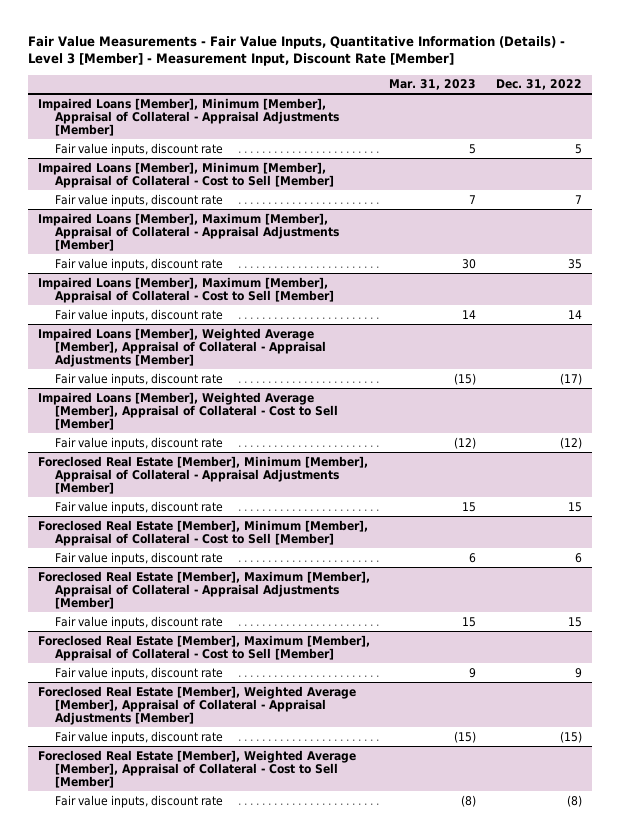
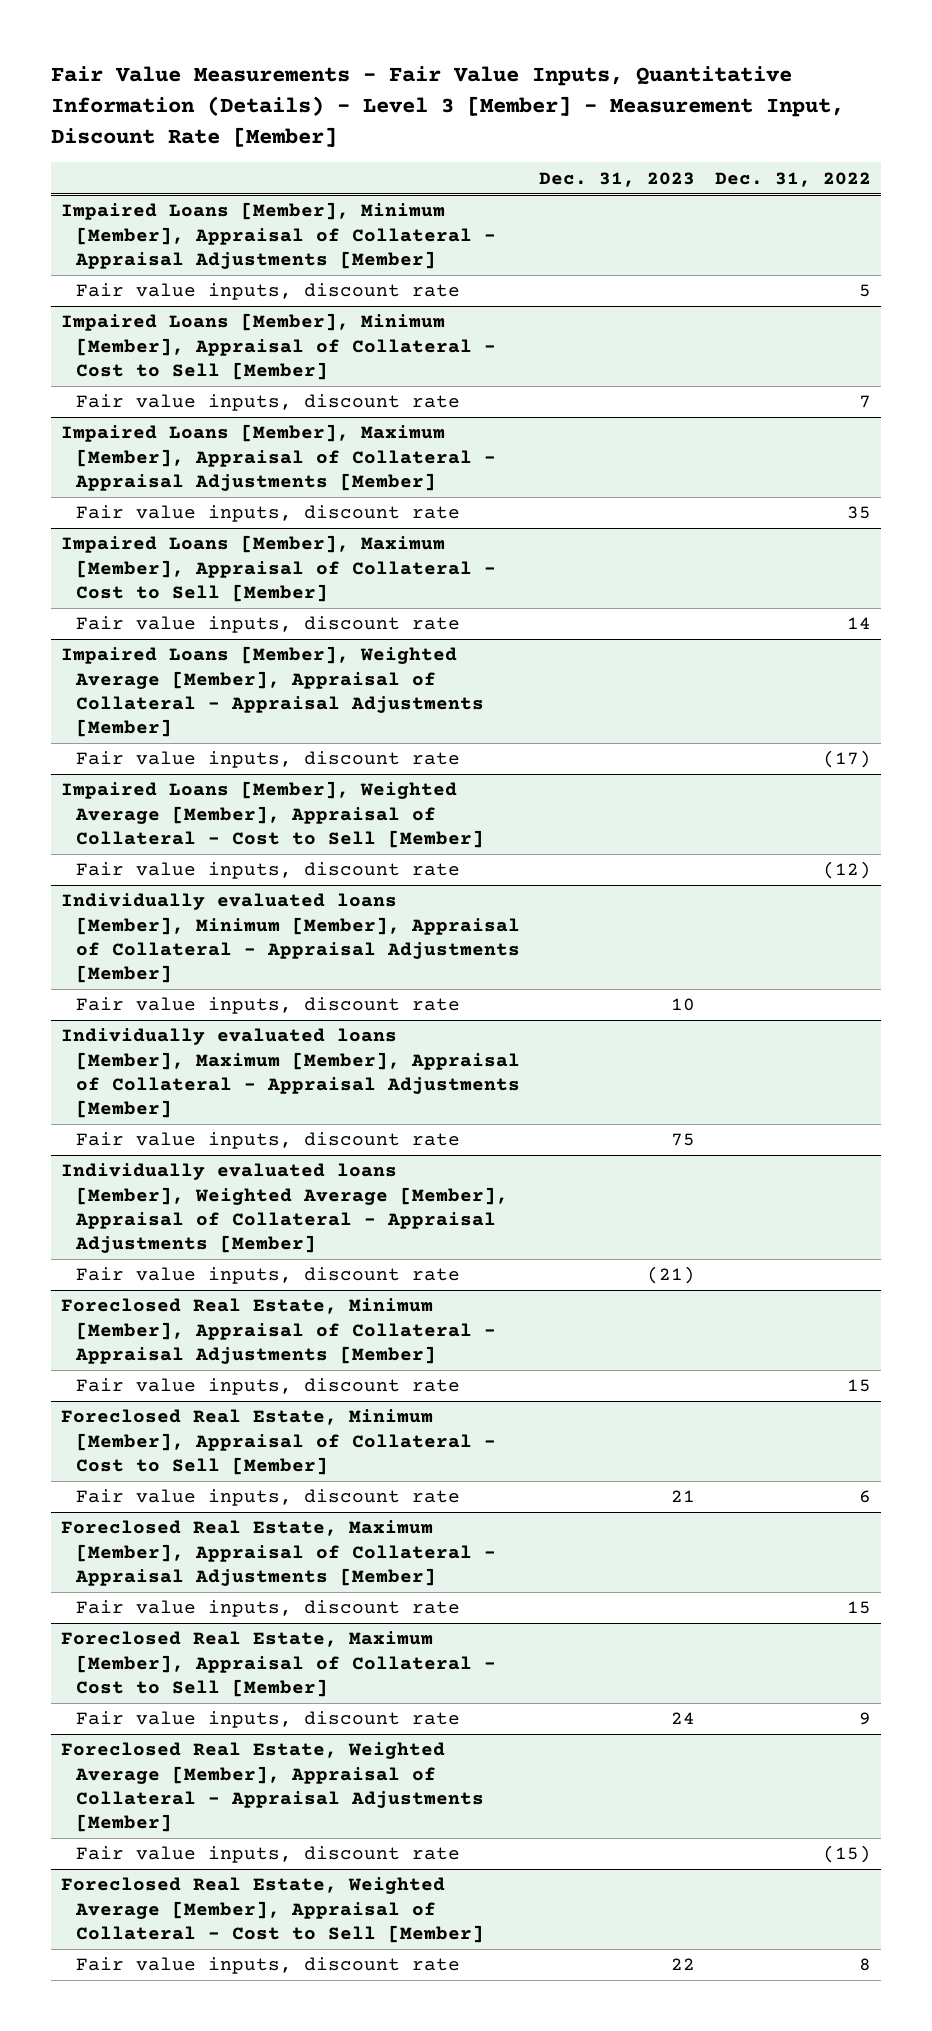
[389,79,477,91] Mar. 31, 2023 -> none
none -> [539,171,696,187] Dec. 31, 2023
none -> [60,893,520,983] Individually evaluated loans [Member], Minimum [Member], Appraisal of Collateral - Appraisal Adjustments [Member]
none -> [75,997,460,1015] Fair value inputs, discount rate
none -> [60,1028,520,1118] Individually evaluated loans [Member], Maximum [Member], Appraisal of Collateral - Appraisal Adjustments [Member]
none -> [75,1132,460,1150] Fair value inputs, discount rate
none -> [60,1163,508,1253] Individually evaluated loans [Member], Weighted Average [Member], Appraisal of Collateral - Appraisal Adjustments [Member]
none -> [75,1267,460,1285] Fair value inputs, discount rate
[37,455,368,495] Foreclosed Real Estate [Member], Minimum [Member], Appraisal of Collateral - Appraisal Adjustments [Member] -> [60,1298,496,1364] Foreclosed Real Estate, Minimum [Member], Appraisal of Collateral - Appraisal Adjustments [Member]
[37,519,368,546] Foreclosed Real Estate [Member], Minimum [Member], Appraisal of Collateral - Cost to Sell [Member] -> [60,1409,496,1475] Foreclosed Real Estate, Minimum [Member], Appraisal of Collateral - Cost to Sell [Member]
[37,570,370,610] Foreclosed Real Estate [Member], Maximum [Member], Appraisal of Collateral - Appraisal Adjustments [Member] -> [60,1520,496,1586] Foreclosed Real Estate, Maximum [Member], Appraisal of Collateral - Appraisal Adjustments [Member]
[37,634,370,661] Foreclosed Real Estate [Member], Maximum [Member], Appraisal of Collateral - Cost to Sell [Member] -> [60,1631,496,1697] Foreclosed Real Estate, Maximum [Member], Appraisal of Collateral - Cost to Sell [Member]
[37,685,356,726] Foreclosed Real Estate [Member], Weighted Average [Member], Appraisal of Collateral - Appraisal Adjustments [Member] -> [60,1742,484,1832] Foreclosed Real Estate, Weighted Average [Member], Appraisal of Collateral - Appraisal Adjustments [Member]
[37,749,356,789] Foreclosed Real Estate [Member], Weighted Average [Member], Appraisal of Collateral - Cost to Sell [Member] -> [60,1877,484,1943] Foreclosed Real Estate, Weighted Average [Member], Appraisal of Collateral - Cost to Sell [Member]
[566,794,582,807] (8) -> [859,1958,872,1972] 8

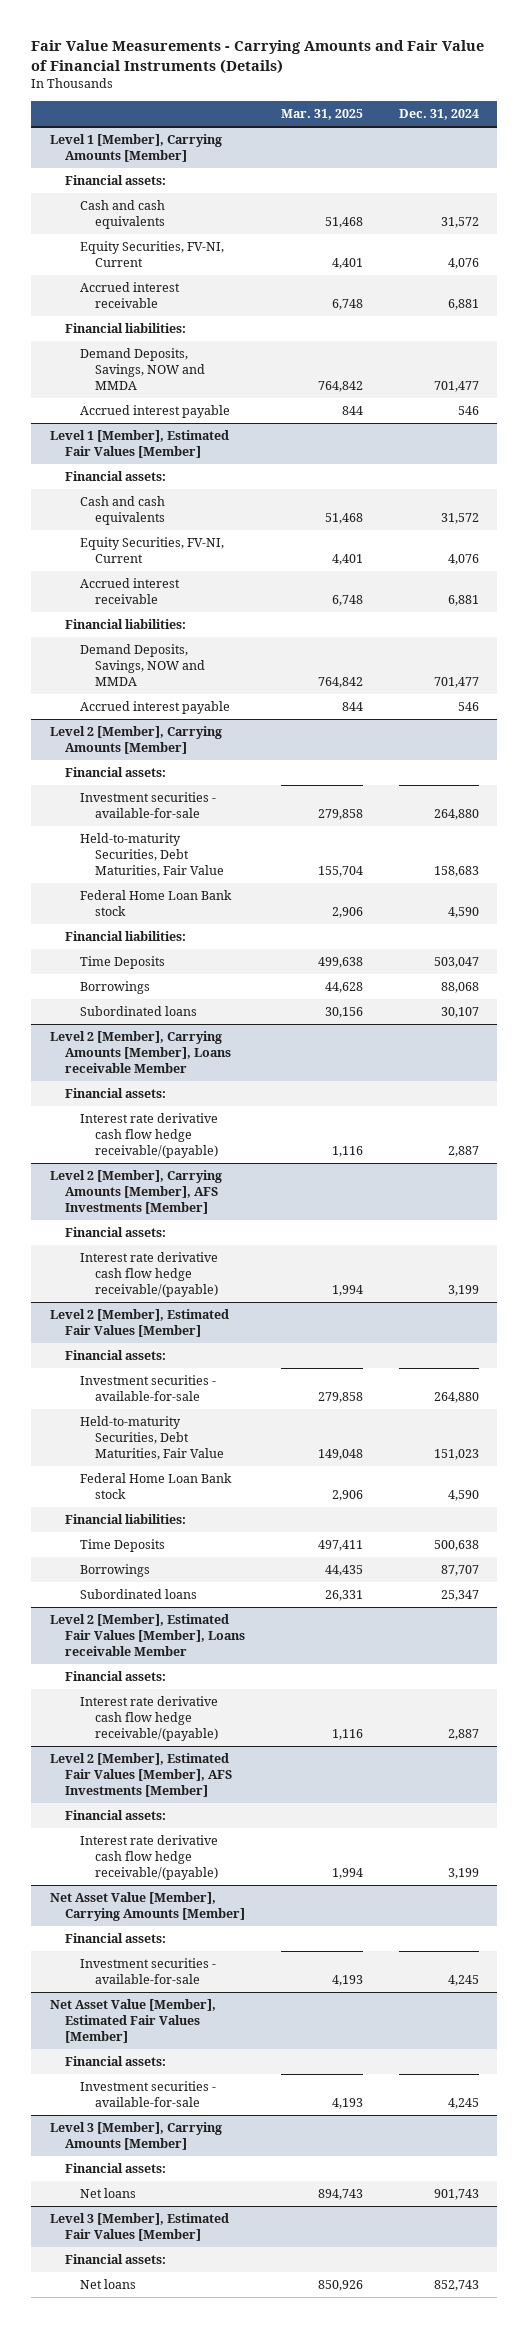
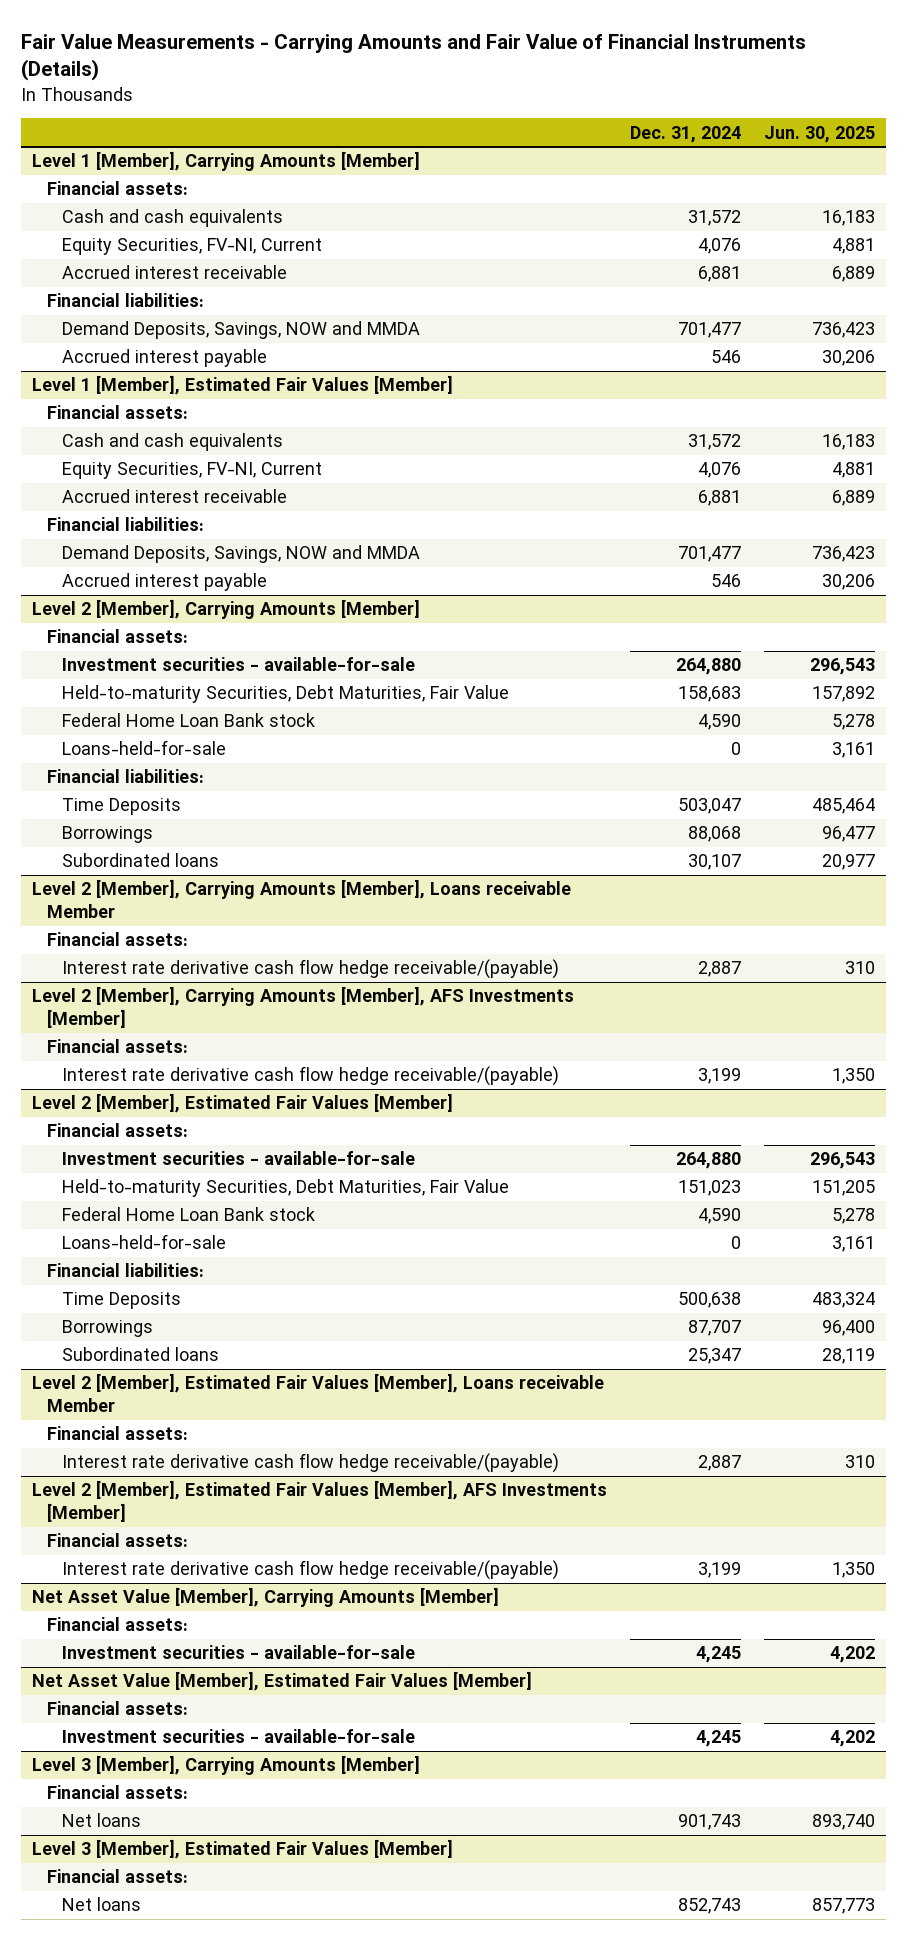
[280,108,363,120] Mar. 31, 2025 -> none
none -> [763,125,875,143] Jun. 30, 2025
none -> [61,740,226,756] Loans-held-for-sale
none -> [61,1234,226,1250] Loans-held-for-sale

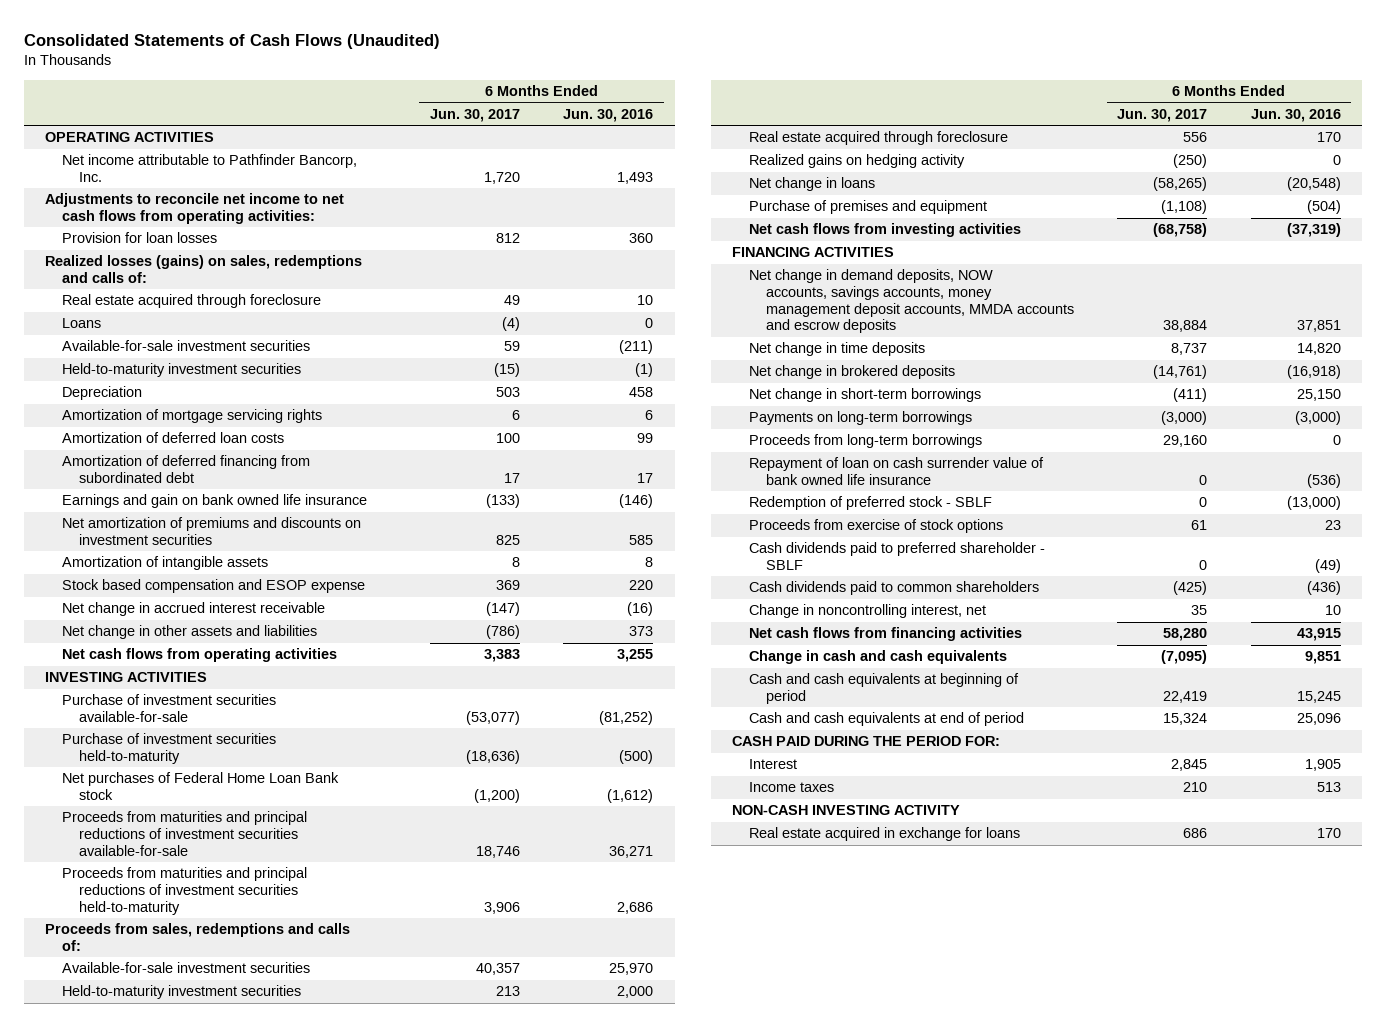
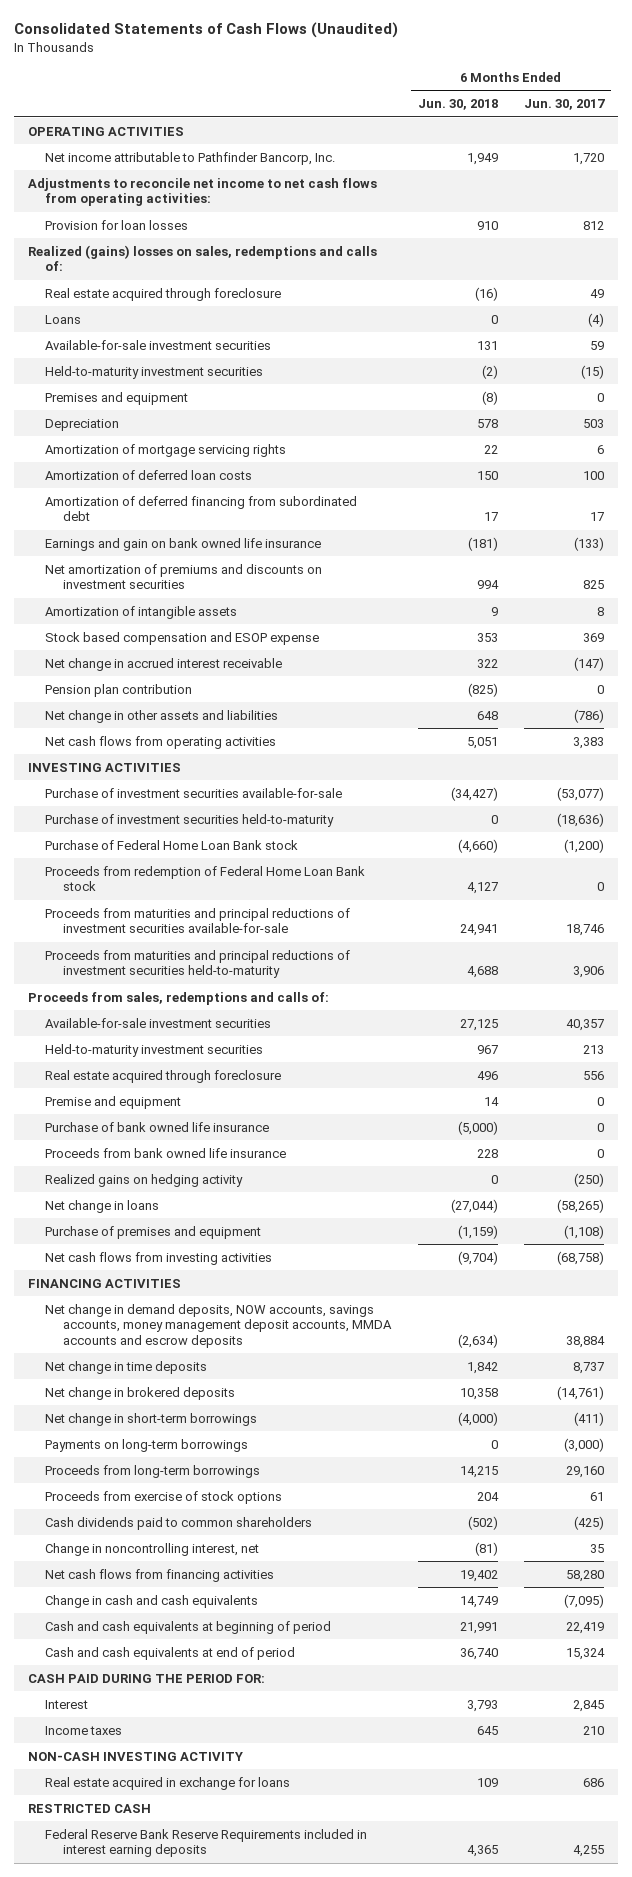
[563,108,654,122] Jun. 30, 2016 -> none
none -> [417,99,498,111] Jun. 30, 2018
[45,255,363,283] Realized losses (gains) on sales, redemptions and calls of: -> [27,244,377,272] Realized (gains) losses on sales, redemptions and calls of:
none -> [45,391,189,405] Premises and equipment
none -> [45,683,193,697] Pension plan contribution
[62,772,340,800] Net purchases of Federal Home Loan Bank stock -> [45,839,299,850] Purchase of Federal Home Loan Bank stock
none -> [45,865,366,892] Proceeds from redemption of Federal Home Loan Bank stock
none -> [45,1095,182,1109] Premise and equipment
none -> [45,1121,270,1132] Purchase of bank owned life insurance
none -> [45,1147,287,1158] Proceeds from bank owned life insurance
[749,457,1045,485] Repayment of loan on cash surrender value of bank owned life insurance -> none
[749,496,993,511] Redemption of preferred stock - SBLF -> none
[749,542,1046,570] Cash dividends paid to preferred shareholder - SBLF -> none
none -> [27,1803,151,1813] RESTRICTED CASH
none -> [45,1828,368,1858] Federal Reserve Bank Reserve Requirements included in interest earning deposits

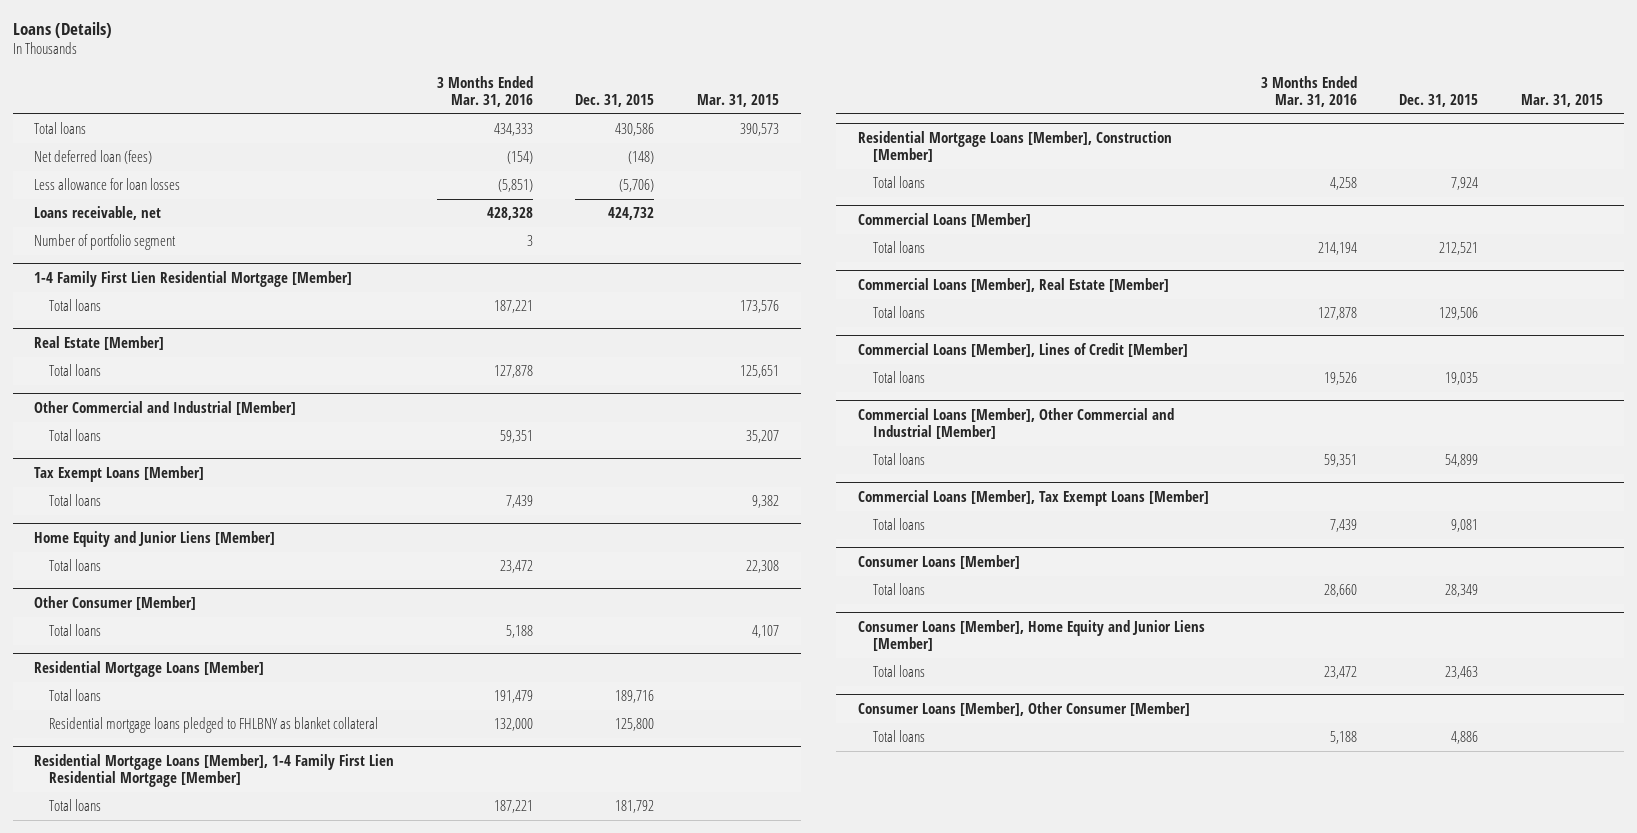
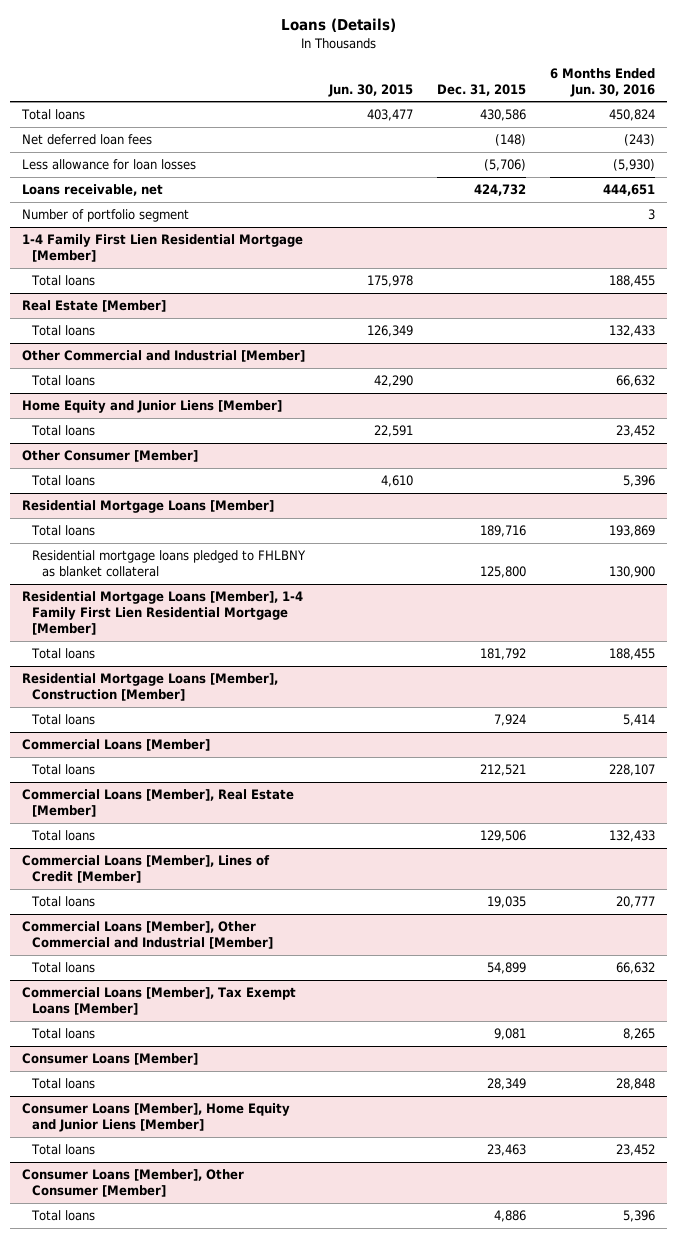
[436,75,533,107] 3 Months Ended Mar. 31, 2016 -> none
[697,93,780,107] Mar. 31, 2015 -> none
none -> [328,83,414,97] Jun. 30, 2015
none -> [550,67,656,97] 6 Months Ended Jun. 30, 2016
[33,150,152,165] Net deferred loan (fees) -> [22,134,153,146] Net deferred loan fees
[33,465,204,482] Tax Exempt Loans [Member] -> none
[49,494,102,507] Total loans -> none

